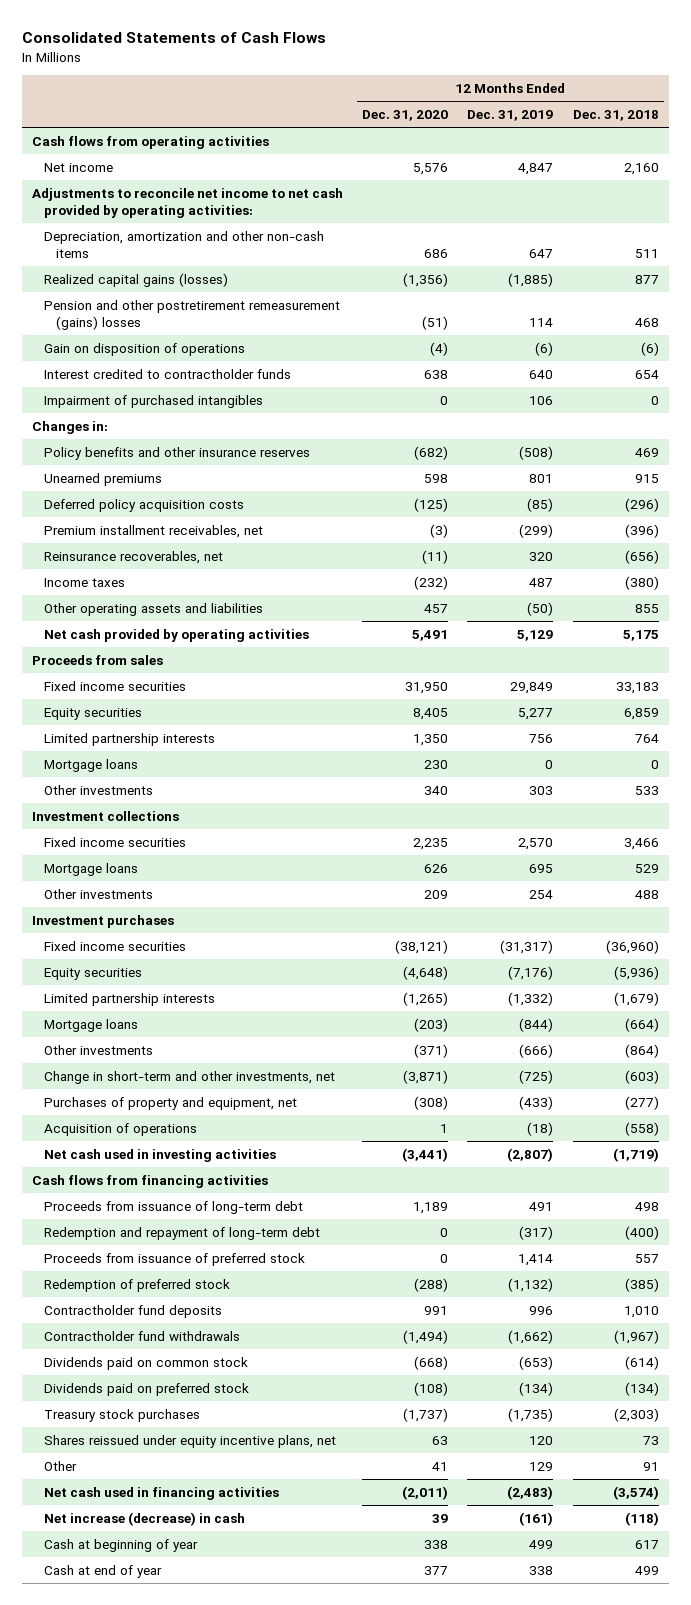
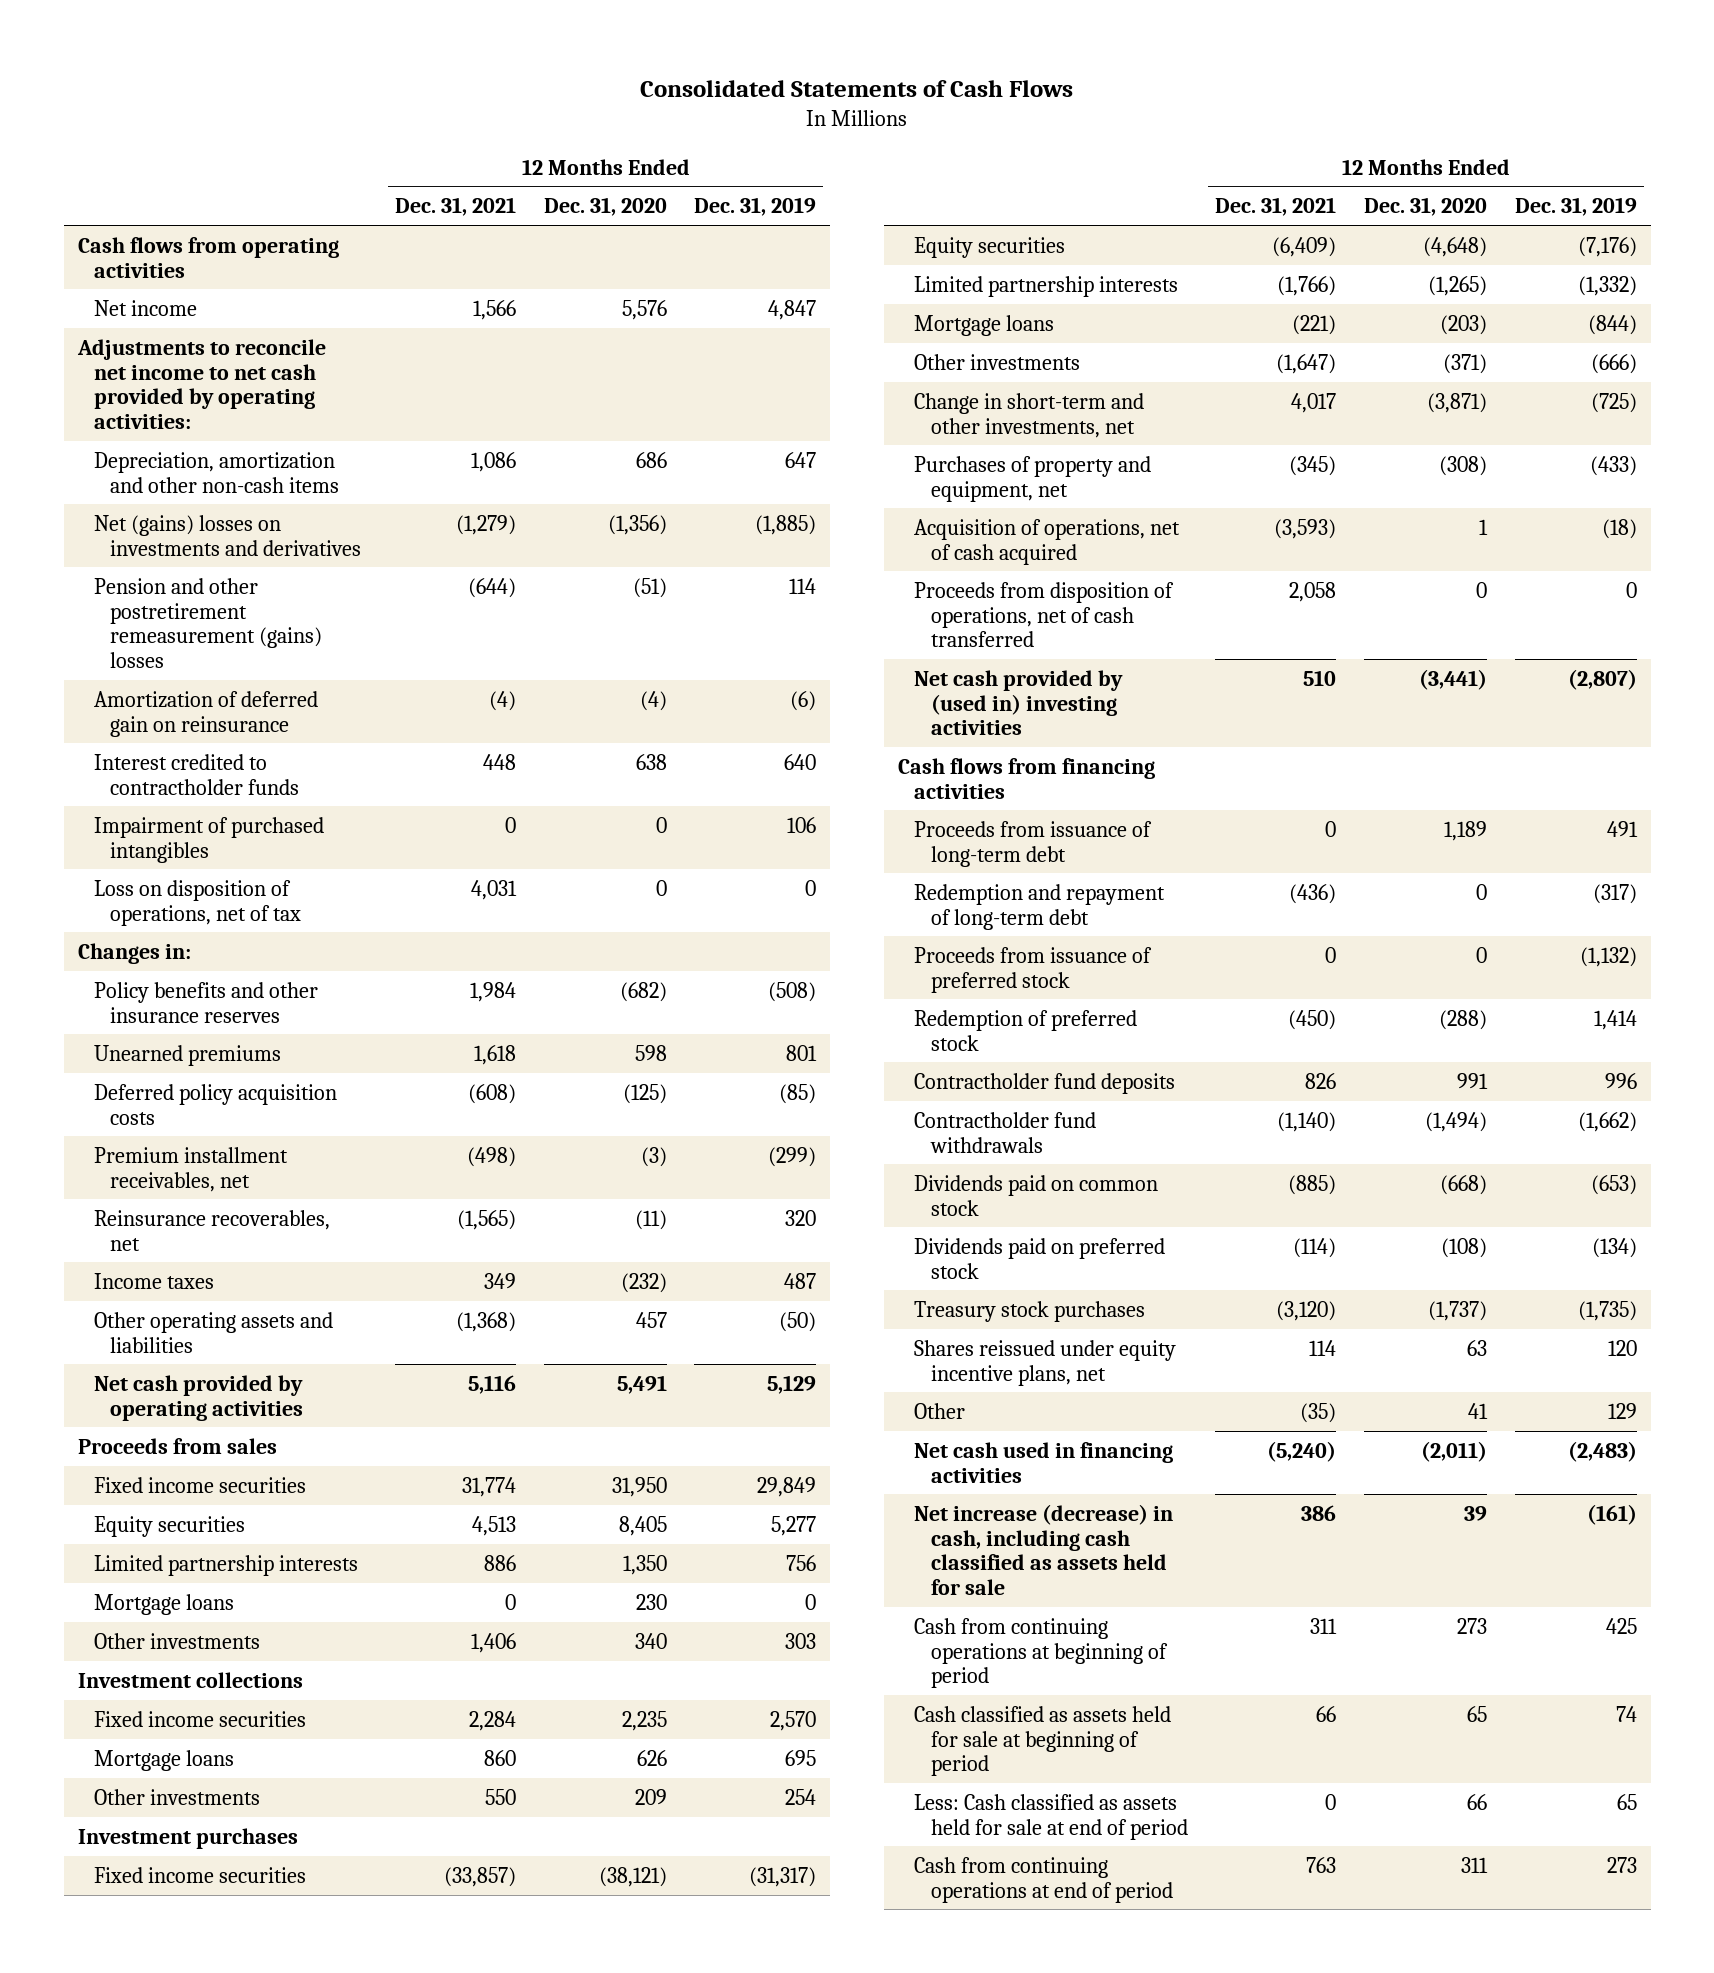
[572,109,659,121] Dec. 31, 2018 -> none
none -> [394,197,516,217] Dec. 31, 2021
[43,272,228,287] Realized capital gains (losses) -> [93,514,361,556] Net (gains) losses on investments and derivatives
[43,342,245,356] Gain on disposition of operations -> [93,690,318,737] Amortization of deferred gain on reinsurance
none -> [93,879,301,926] Loss on disposition of operations, net of tax
[43,1122,197,1136] Acquisition of operations -> [914,518,1181,565] Acquisition of operations, net of cash acquired
none -> [914,581,1175,648] Proceeds from disposition of operations, net of cash transferred
[43,1148,276,1162] Net cash used in investing activities -> [914,669,1124,736] Net cash provided by (used in) investing activities
[518,1253,554,1266] 1,414 -> [1579,946,1637,967] (1,132)
[508,1277,554,1292] (1,132) -> [1593,1009,1637,1030] 1,414
[43,1511,245,1526] Net increase (decrease) in cash -> [914,1503,1174,1596] Net increase (decrease) in cash, including cash classified as assets held for sale
[43,1538,198,1552] Cash at beginning of year -> [914,1617,1168,1689] Cash from continuing operations at beginning of period
[424,1539,449,1549] 338 -> [1457,1617,1488,1634] 273
[529,1539,554,1549] 499 -> [1605,1617,1637,1634] 425
none -> [914,1705,1172,1777] Cash classified as assets held for sale at beginning of period
none -> [914,1793,1188,1840] Less: Cash classified as assets held for sale at end of period
[43,1564,162,1578] Cash at end of year -> [914,1856,1173,1903] Cash from continuing operations at end of period
[424,1565,449,1575] 377 -> [1461,1856,1489,1873] 311
[529,1565,554,1575] 338 -> [1606,1856,1637,1873] 273

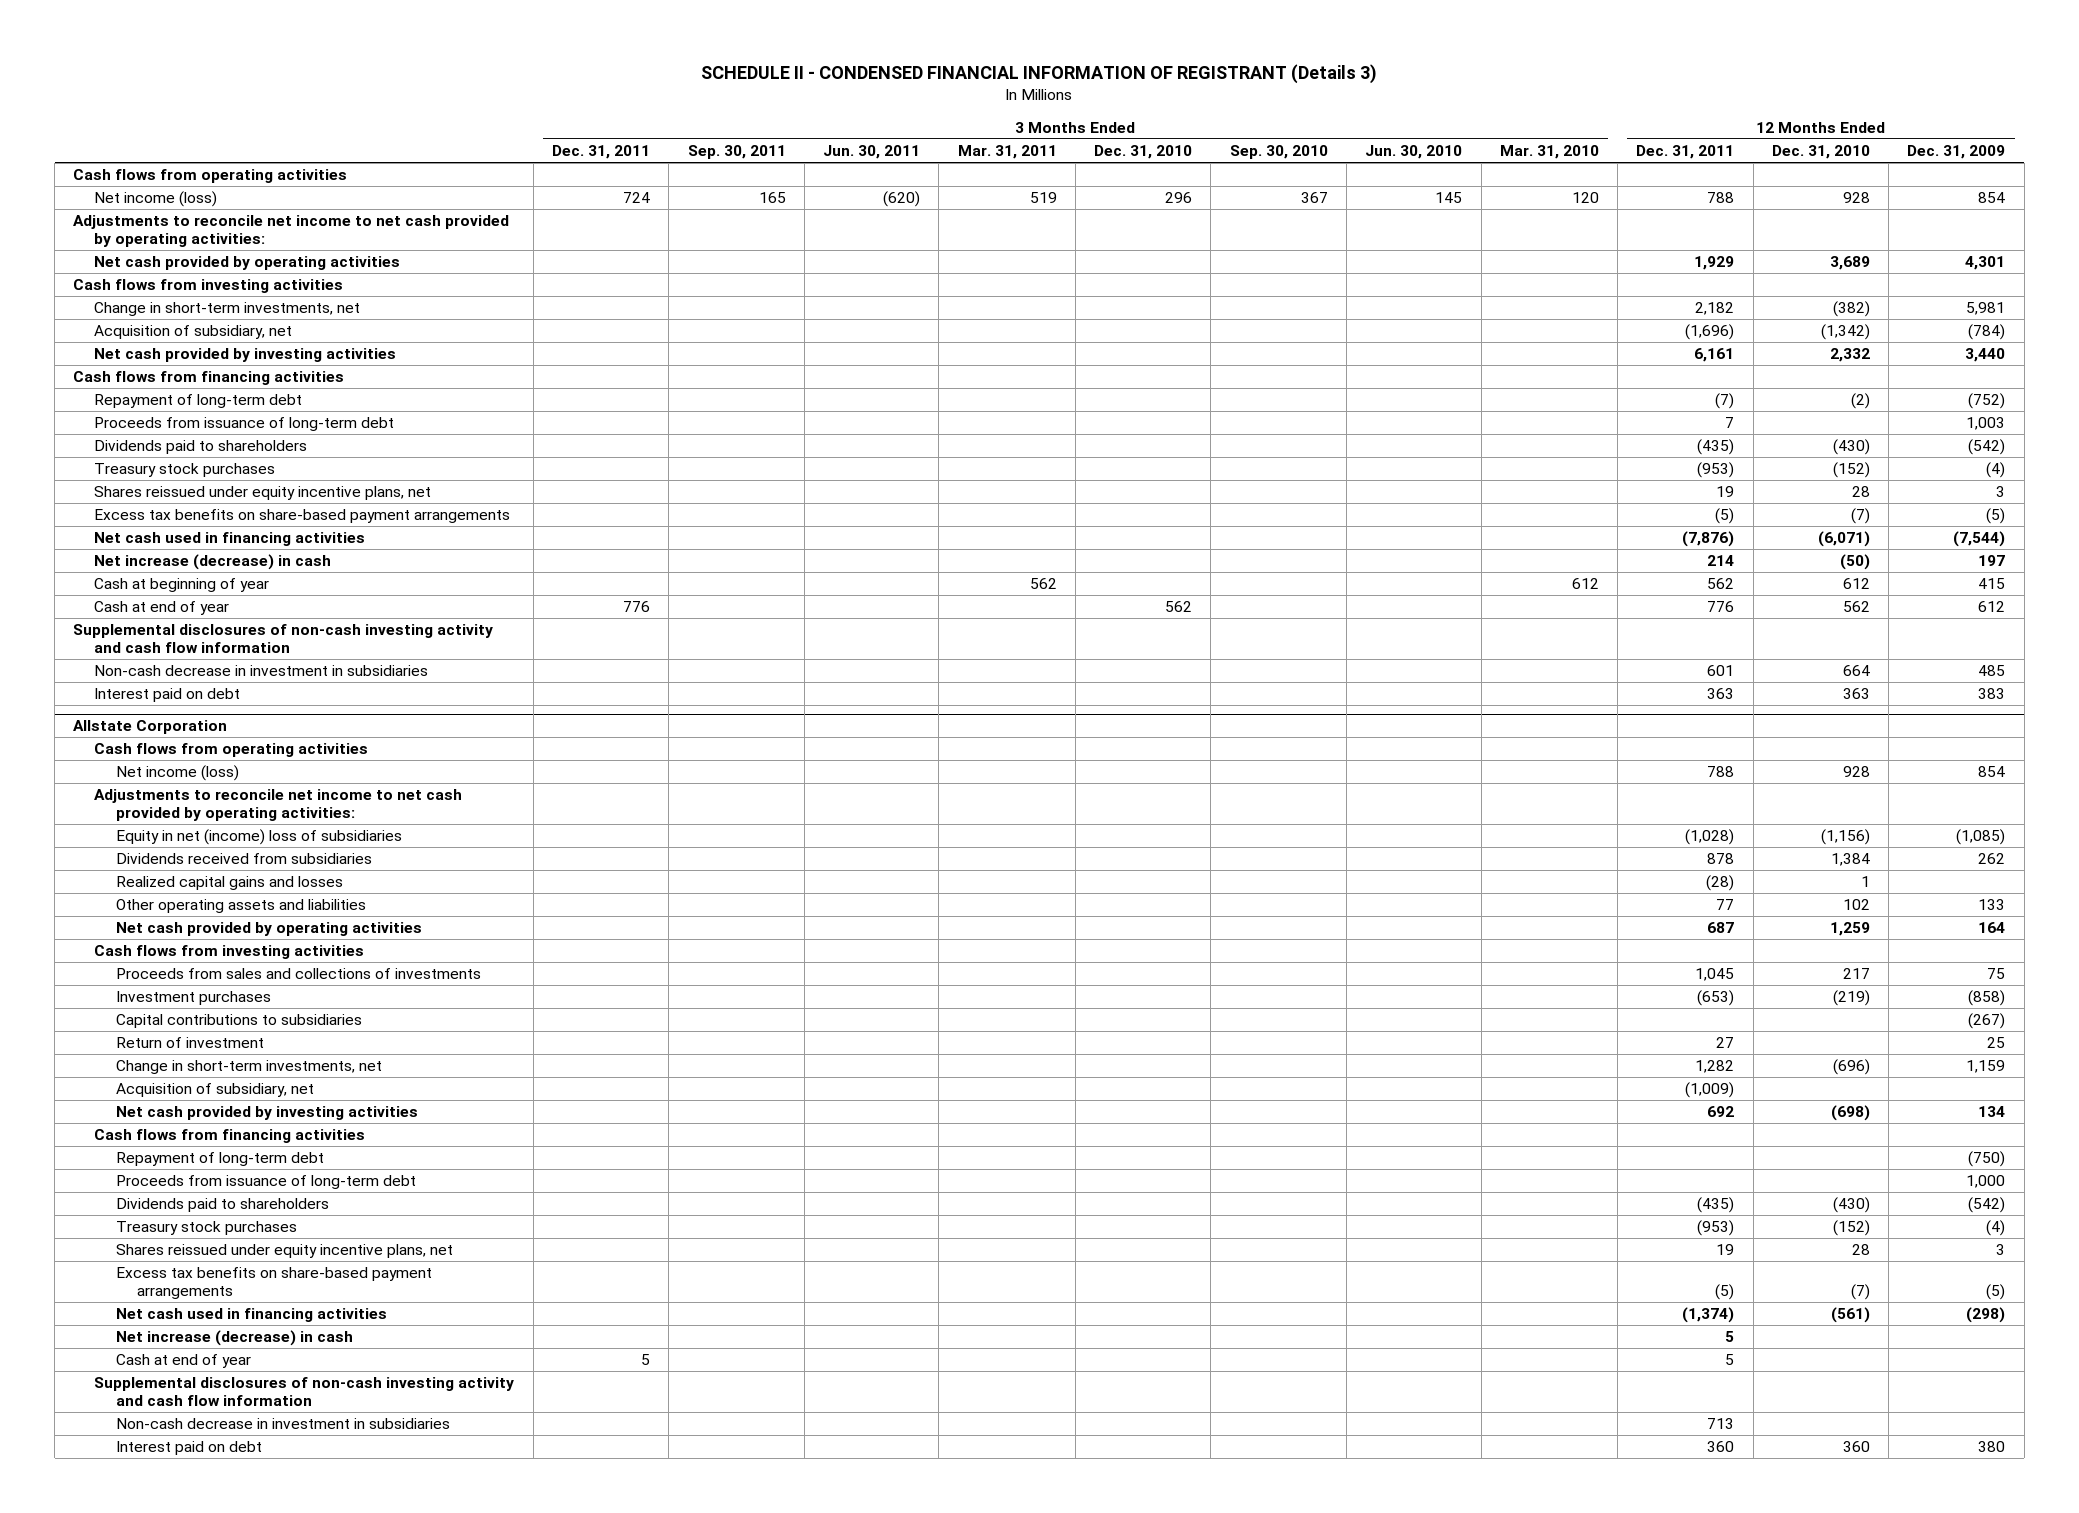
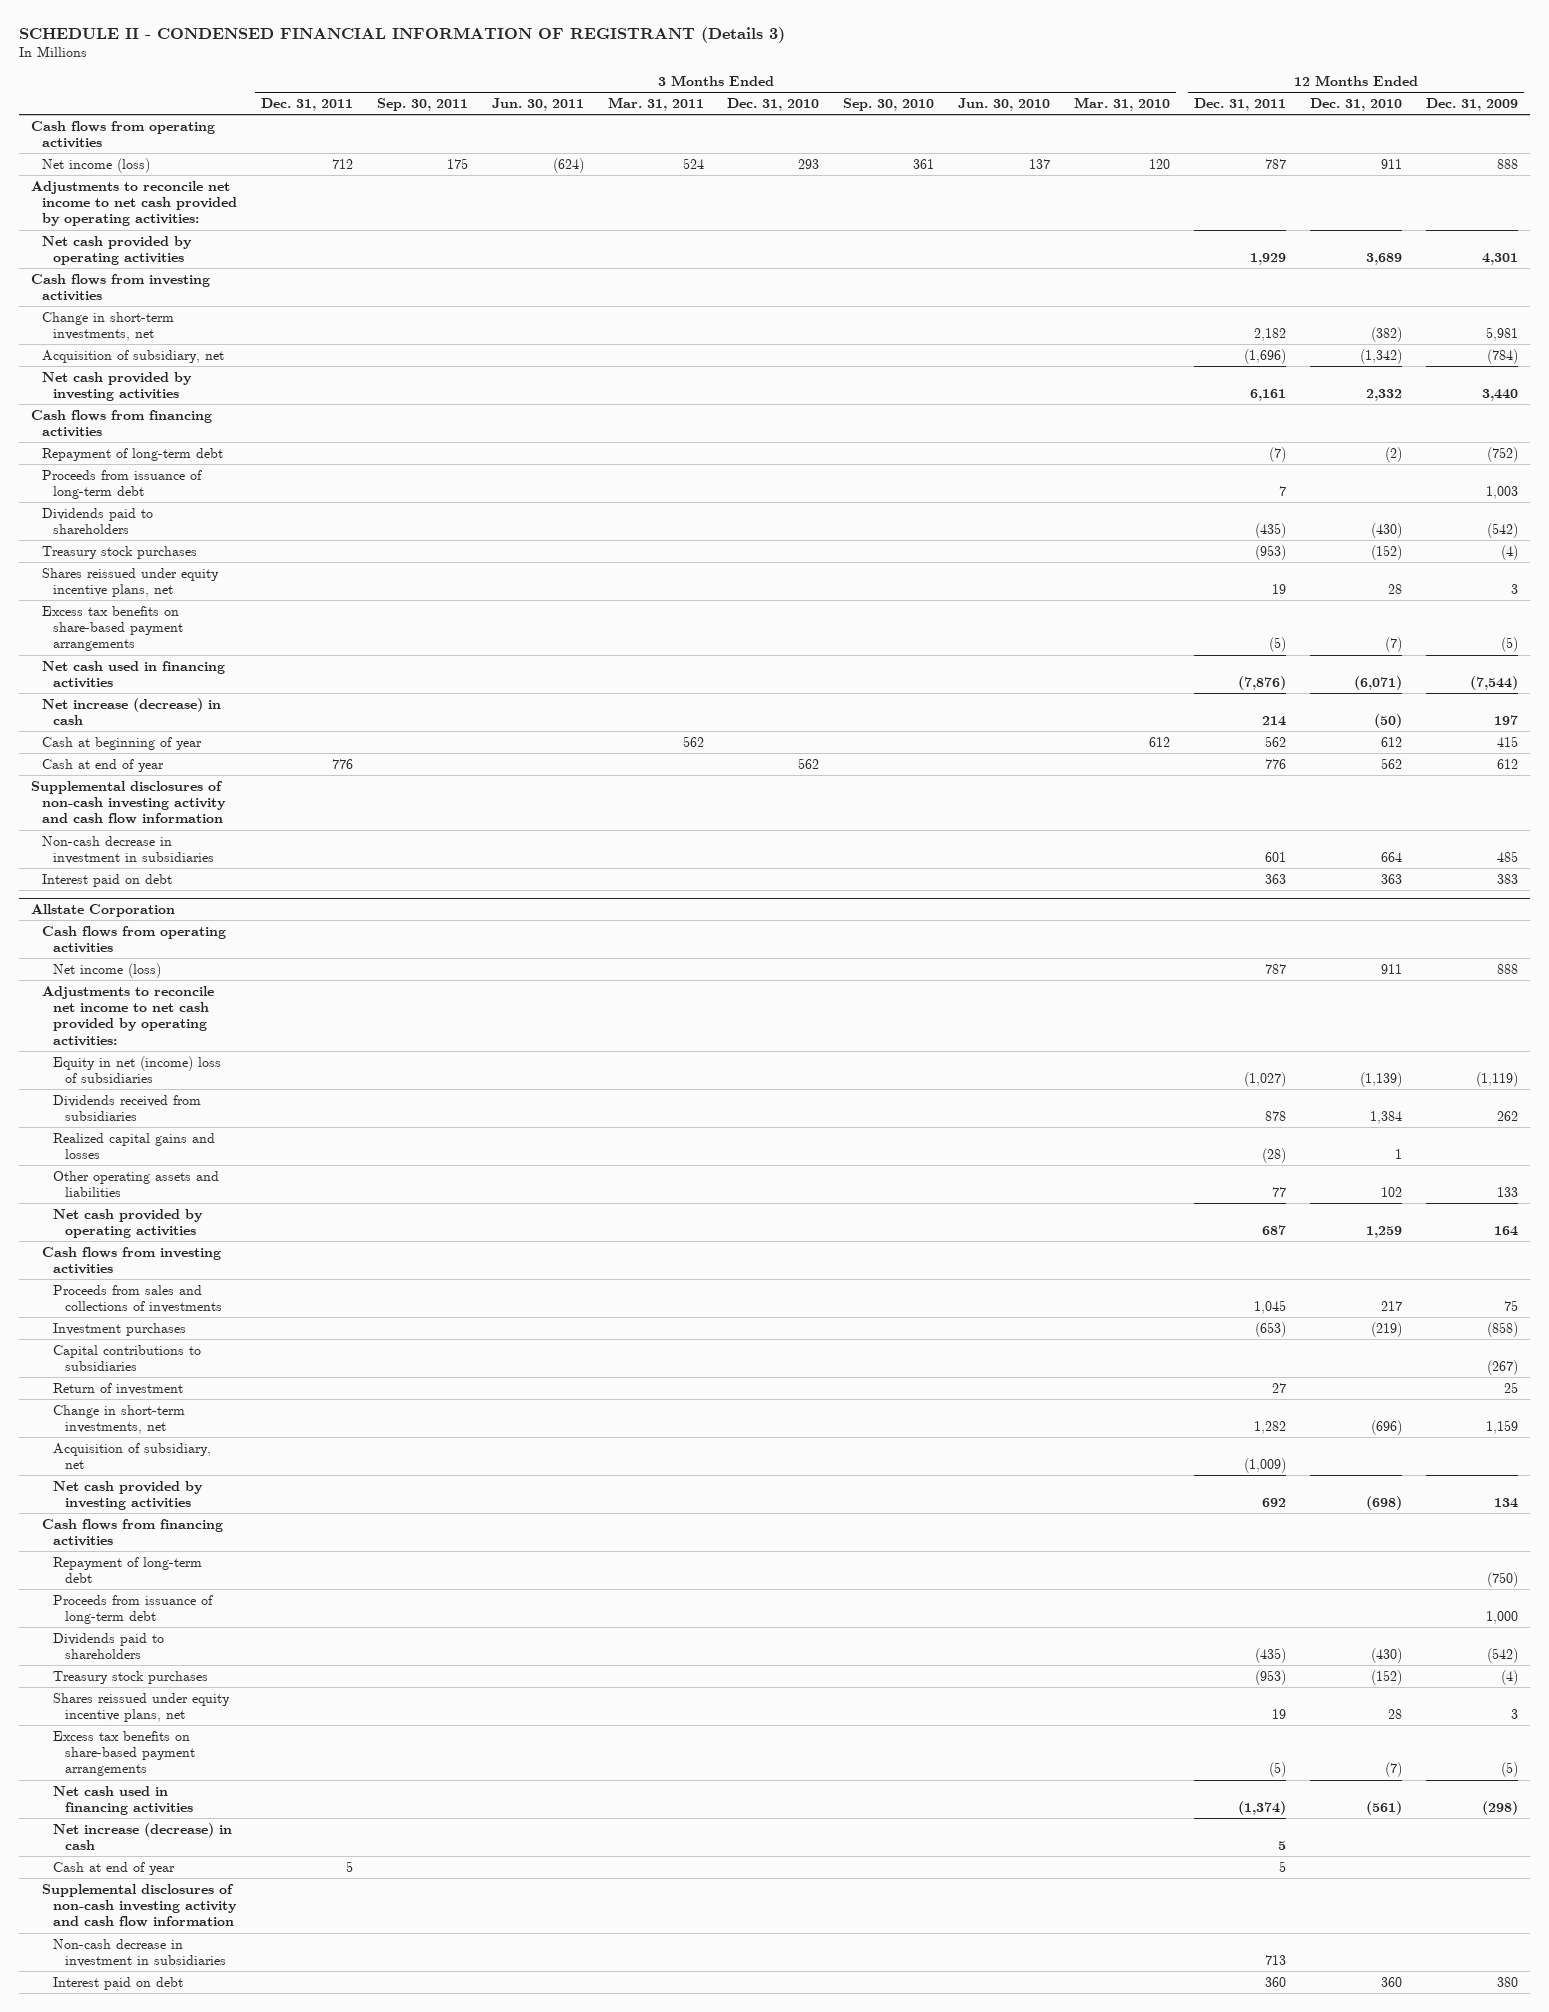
[623,192,651,204] 724 -> [331,158,353,169] 712
[758,192,786,204] 165 -> [446,157,468,169] 175
[883,191,921,208] (620) -> [552,157,584,173] (624)
[1029,192,1057,204] 519 -> [682,157,704,169] 524
[1165,192,1193,204] 296 -> [798,158,820,169] 293
[1300,192,1328,204] 367 -> [913,158,935,169] 361
[1435,192,1463,204] 145 -> [1029,158,1051,169] 137
[1707,192,1735,204] 788 -> [1265,158,1287,169] 787
[1842,192,1870,204] 928 -> [1380,158,1402,169] 911
[1978,192,2006,204] 854 -> [1496,158,1518,169] 888
[1707,766,1735,778] 788 -> [1265,963,1287,974] 787
[1842,766,1870,778] 928 -> [1380,963,1402,974] 911
[1978,766,2006,778] 854 -> [1496,963,1518,974] 888
[1685,829,1735,846] (1,028) -> [1244,1071,1287,1087] (1,027)
[1820,829,1870,846] (1,156) -> [1359,1071,1402,1087] (1,139)
[1956,829,2006,846] (1,085) -> [1475,1071,1518,1087] (1,119)

